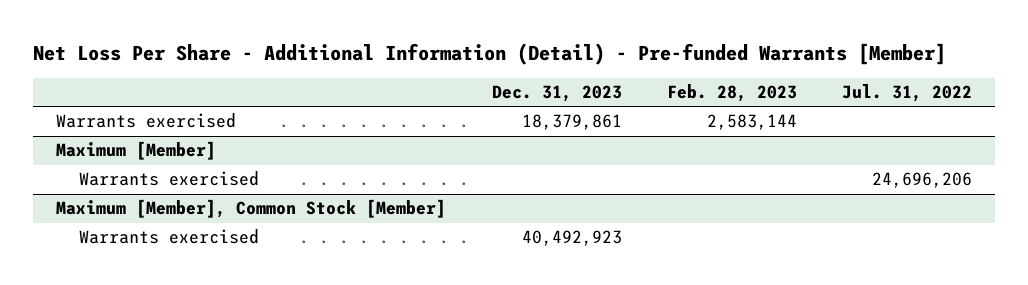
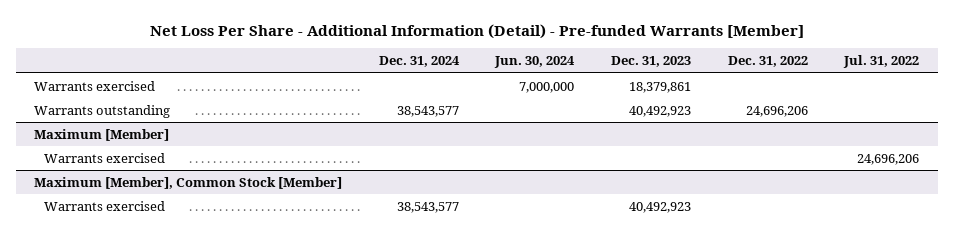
[666,83,797,102] Feb. 28, 2023 -> none
none -> [378,56,460,68] Dec. 31, 2024
none -> [494,56,576,69] Jun. 30, 2024
none -> [727,56,808,68] Dec. 31, 2022
none -> [33,104,170,118] Warrants outstanding

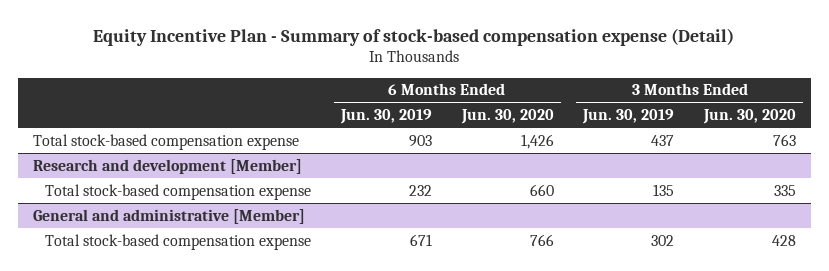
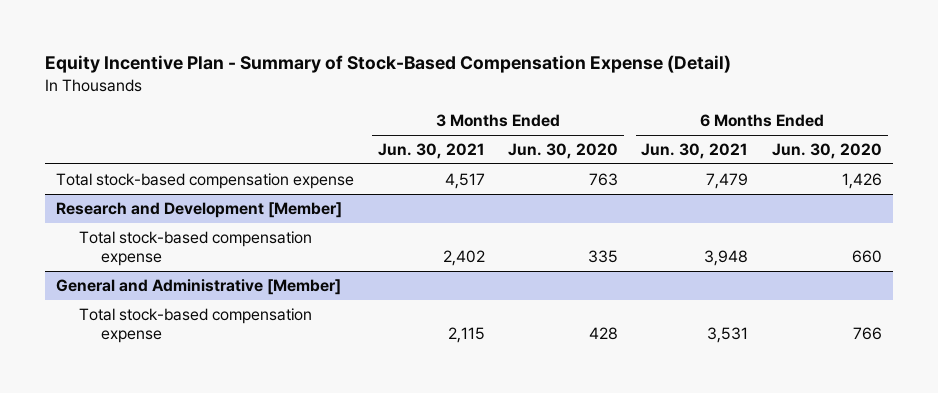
[93,27,735,46] Equity Incentive Plan - Summary of stock-based compensation expense (Detail) -> [44,55,731,74] Equity Incentive Plan - Summary of Stock-Based Compensation Expense (Detail)
[340,109,433,125] Jun. 30, 2019 -> none
[582,109,675,125] Jun. 30, 2019 -> none
none -> [377,143,485,160] Jun. 30, 2021
none -> [641,143,749,160] Jun. 30, 2021
[32,158,302,174] Research and development [Member] -> [56,201,343,218] Research and Development [Member]
[32,208,305,224] General and administrative [Member] -> [56,278,342,295] General and Administrative [Member]

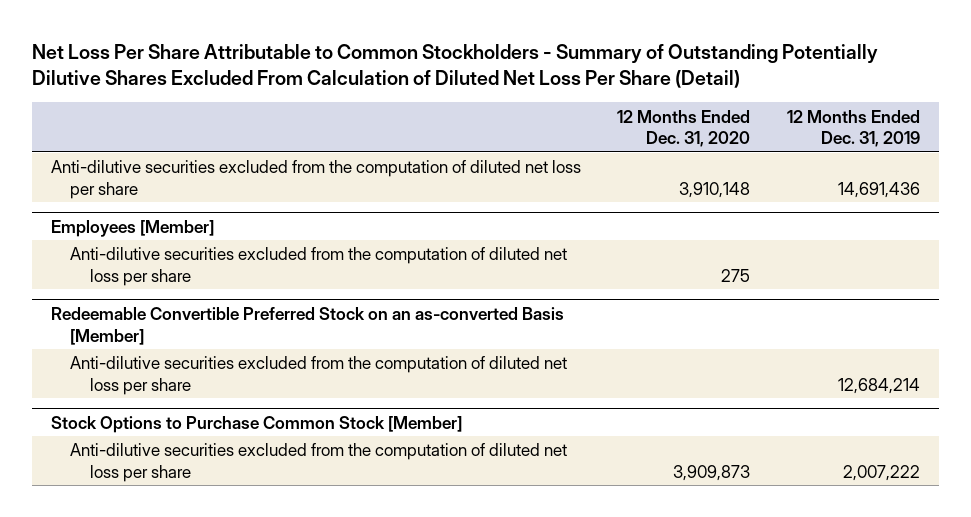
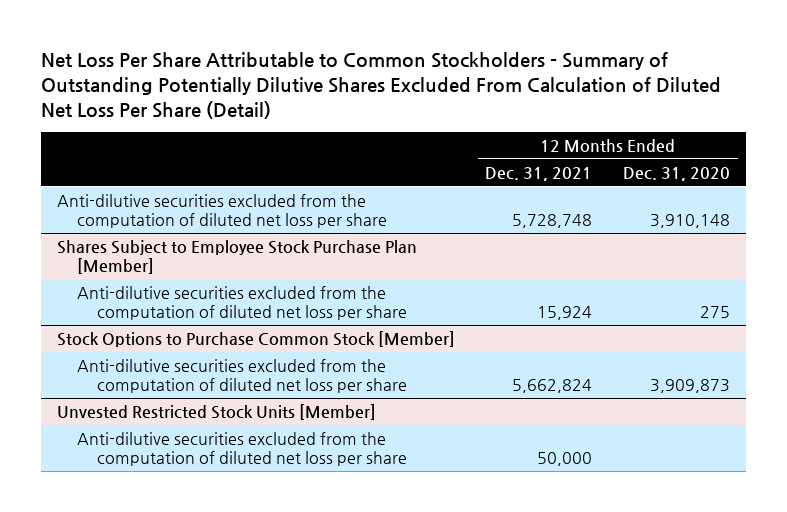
[787,109,921,148] 12 Months Ended Dec. 31, 2019 -> none
none -> [485,166,593,181] Dec. 31, 2021
[50,219,214,237] Employees [Member] -> [56,240,417,275] Shares Subject to Employee Stock Purchase Plan [Member]
[50,306,564,345] Redeemable Convertible Preferred Stock on an as-converted Basis [Member] -> none
[70,356,568,395] Anti-dilutive securities excluded from the computation of diluted net loss per share -> none
none -> [56,404,376,421] Unvested Restricted Stock Units [Member]
none -> [77,432,408,467] Anti-dilutive securities excluded from the computation of diluted net loss per share

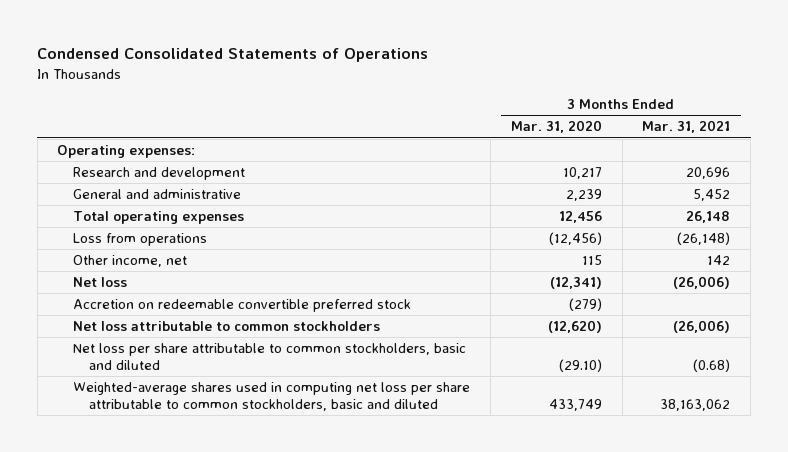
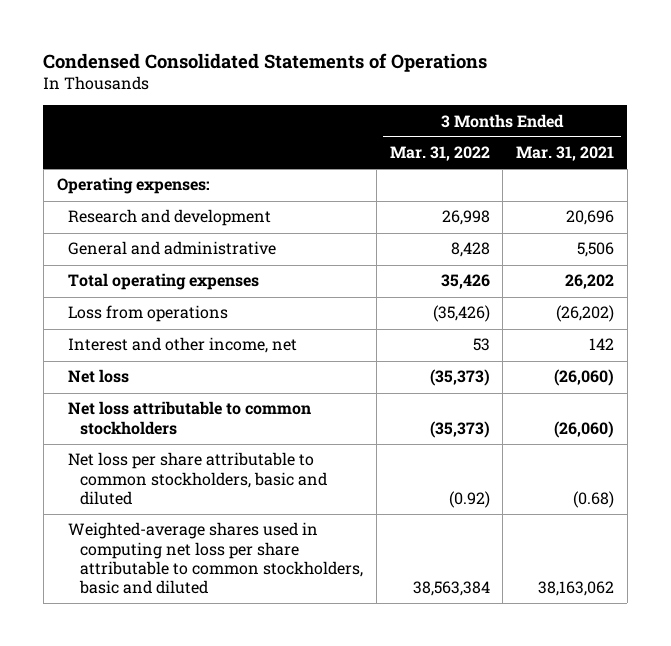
[510,120,602,134] Mar. 31, 2020 -> none
none -> [389,146,490,162] Mar. 31, 2022
[73,299,412,313] Accretion on redeemable convertible preferred stock -> none
[693,189,731,202] 5,452 -> [577,242,615,258] 5,506
[686,211,731,224] 26,148 -> [565,274,615,290] 26,202
[677,232,731,246] (26,148) -> [556,305,615,323] (26,202)
[73,255,188,268] Other income, net -> [68,337,298,354] Interest and other income, net
[673,276,731,290] (26,006) -> [554,369,615,387] (26,060)
[673,320,731,334] (26,006) -> [554,420,615,438] (26,060)

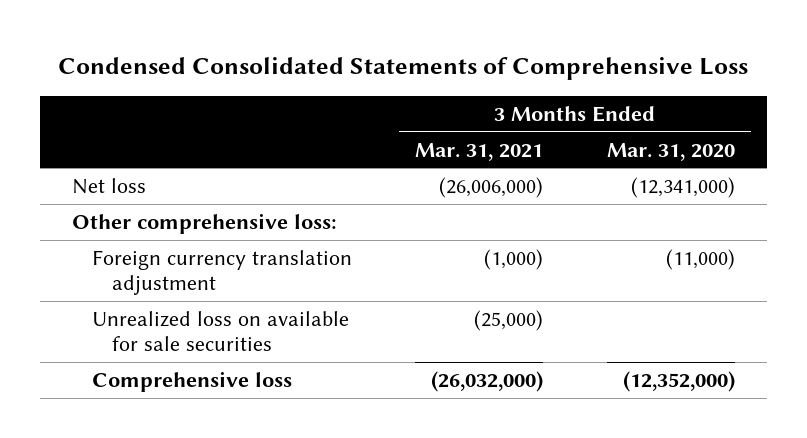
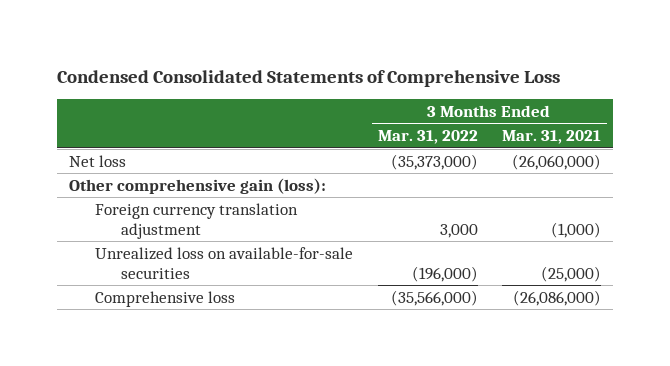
[607,142,736,161] Mar. 31, 2020 -> none
none -> [377,130,478,145] Mar. 31, 2022
[439,177,544,199] (26,006,000) -> [512,153,602,170] (26,060,000)
[71,213,337,235] Other comprehensive loss: -> [68,177,326,194] Other comprehensive gain (loss):
[91,311,349,352] Unrealized loss on available for sale securities -> [95,246,354,279] Unrealized loss on available-for-sale securities
[431,371,544,393] (26,032,000) -> [513,289,602,306] (26,086,000)

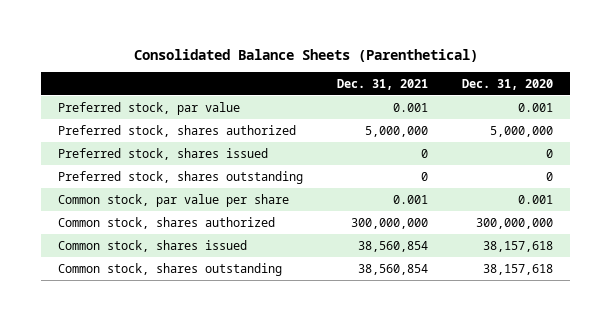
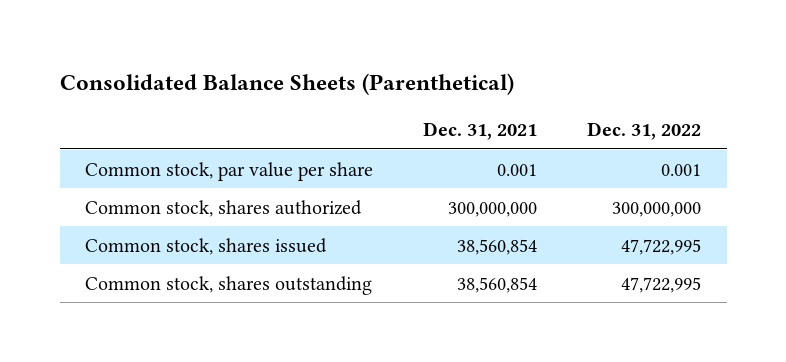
[462,78,554,90] Dec. 31, 2020 -> none
none -> [587,121,702,140] Dec. 31, 2022
[58,101,241,115] Preferred stock, par value -> none
[58,124,297,137] Preferred stock, shares authorized -> none
[58,147,269,160] Preferred stock, shares issued -> none
[58,170,304,184] Preferred stock, shares outstanding -> none

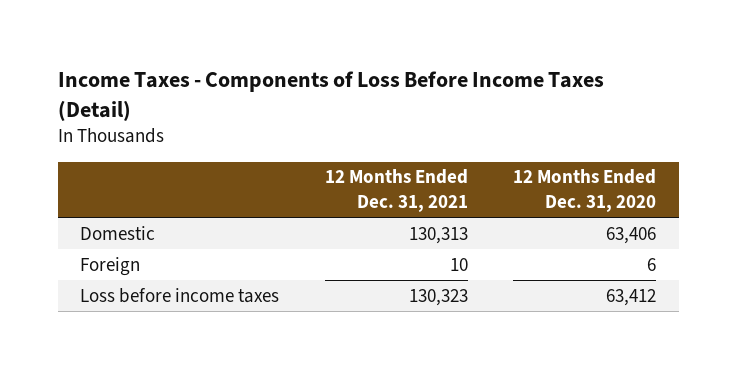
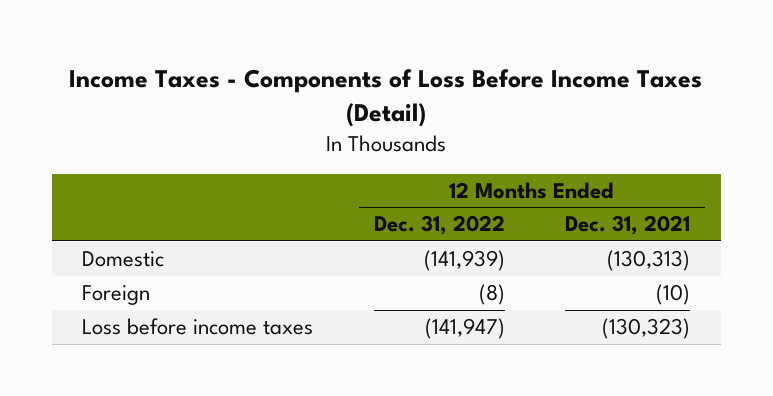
[513,169,657,212] 12 Months Ended Dec. 31, 2020 -> none
none -> [373,215,505,236] Dec. 31, 2022
[408,226,468,244] 130,313 -> [607,250,691,272] (130,313)
[449,257,468,271] 10 -> [656,284,691,306] (10)
[408,288,468,306] 130,323 -> [602,318,691,340] (130,323)

